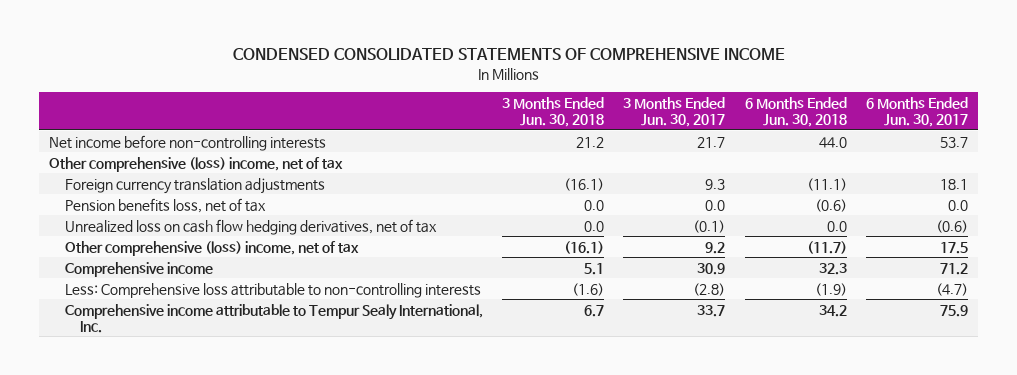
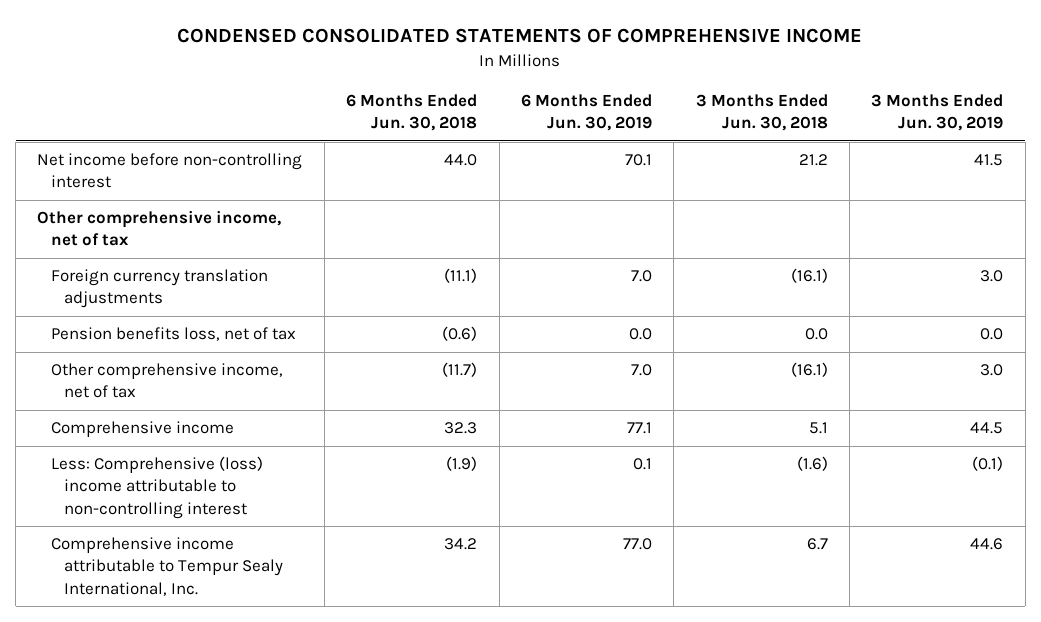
[623,96,726,127] 3 Months Ended Jun. 30, 2017 -> none
[866,96,969,127] 6 Months Ended Jun. 30, 2017 -> none
none -> [520,94,652,132] 6 Months Ended Jun. 30, 2019
none -> [871,94,1004,132] 3 Months Ended Jun. 30, 2019
[48,134,326,151] Net income before non-controlling interests -> [37,153,303,189] Net income before non-controlling interest
[48,156,343,172] Other comprehensive (loss) income, net of tax -> [37,210,282,247] Other comprehensive income, net of tax
[64,218,437,235] Unrealized loss on cash flow hedging derivatives, net of tax -> none
[64,240,359,256] Other comprehensive (loss) income, net of tax -> [50,363,283,399] Other comprehensive income, net of tax
[64,282,481,298] Less: Comprehensive loss attributable to non-controlling interests -> [50,456,263,519] Less: Comprehensive (loss) income attributable to non-controlling interest

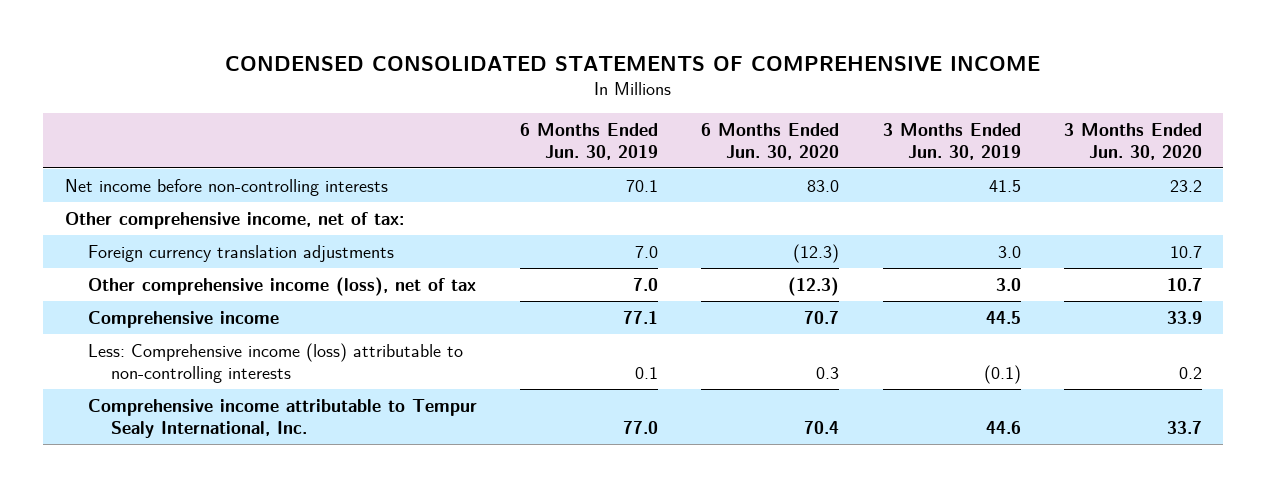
[346,94,478,132] 6 Months Ended Jun. 30, 2018 -> none
[695,94,828,132] 3 Months Ended Jun. 30, 2018 -> none
none -> [701,122,840,160] 6 Months Ended Jun. 30, 2020
none -> [1063,122,1202,160] 3 Months Ended Jun. 30, 2020
[37,153,303,189] Net income before non-controlling interest -> [64,178,388,196] Net income before non-controlling interests
[37,210,282,247] Other comprehensive income, net of tax -> [64,211,404,229] Other comprehensive income, net of tax:
[50,327,296,342] Pension benefits loss, net of tax -> none
[50,363,283,399] Other comprehensive income, net of tax -> [88,276,477,296] Other comprehensive income (loss), net of tax
[50,456,263,519] Less: Comprehensive (loss) income attributable to non-controlling interest -> [88,342,464,383] Less: Comprehensive income (loss) attributable to non-controlling interests

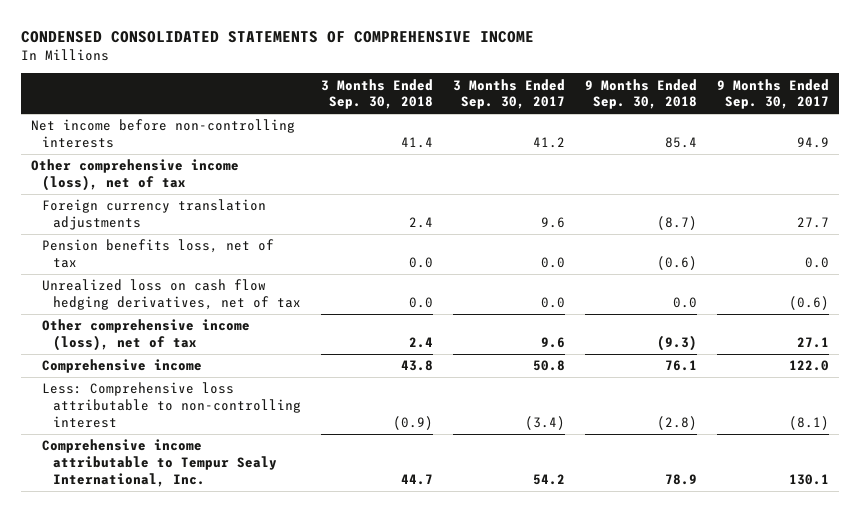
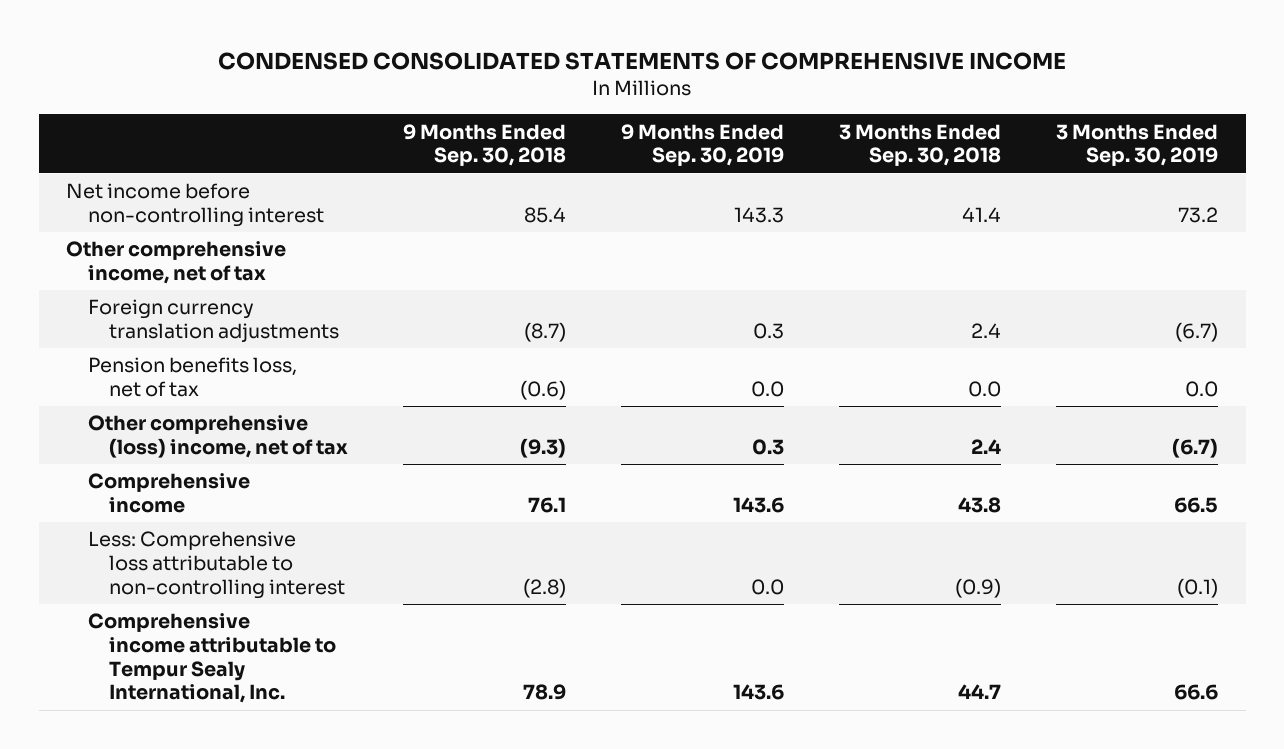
[452,78,565,110] 3 Months Ended Sep. 30, 2017 -> none
[716,78,829,110] 9 Months Ended Sep. 30, 2017 -> none
none -> [621,123,785,167] 9 Months Ended Sep. 30, 2019
none -> [1056,123,1219,167] 3 Months Ended Sep. 30, 2019
[31,119,296,149] Net income before non-controlling interests -> [66,183,324,228] Net income before non-controlling interest
[31,159,240,192] Other comprehensive income (loss), net of tax -> [66,241,287,285] Other comprehensive income, net of tax
[42,279,301,311] Unrealized loss on cash flow hedging derivatives, net of tax -> none
[42,319,251,352] Other comprehensive income (loss), net of tax -> [87,415,349,459] Other comprehensive (loss) income, net of tax

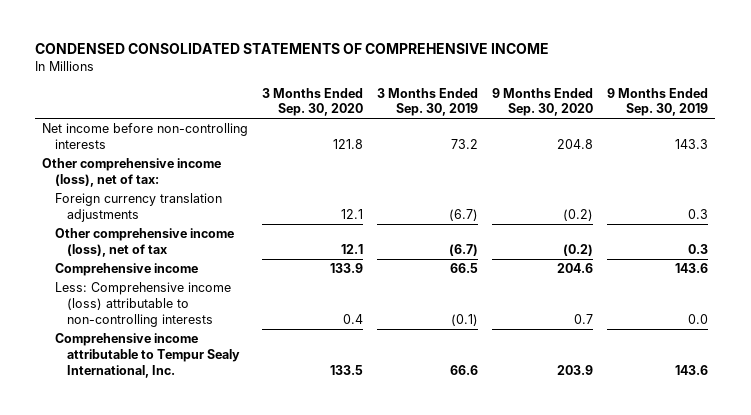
[403,123,567,167] 9 Months Ended Sep. 30, 2018 -> none
[839,123,1002,167] 3 Months Ended Sep. 30, 2018 -> none
none -> [262,87,364,117] 3 Months Ended Sep. 30, 2020
none -> [492,87,594,117] 9 Months Ended Sep. 30, 2020
[66,183,324,228] Net income before non-controlling interest -> [42,123,249,149] Net income before non-controlling interests
[66,241,287,285] Other comprehensive income, net of tax -> [42,158,222,187] Other comprehensive income (loss), net of tax:
[87,357,297,398] Pension benefits loss, net of tax -> none
[87,415,349,459] Other comprehensive (loss) income, net of tax -> [54,228,234,257] Other comprehensive income (loss), net of tax
[87,531,346,599] Less: Comprehensive loss attributable to non-controlling interest -> [54,282,231,327] Less: Comprehensive income (loss) attributable to non-controlling interests

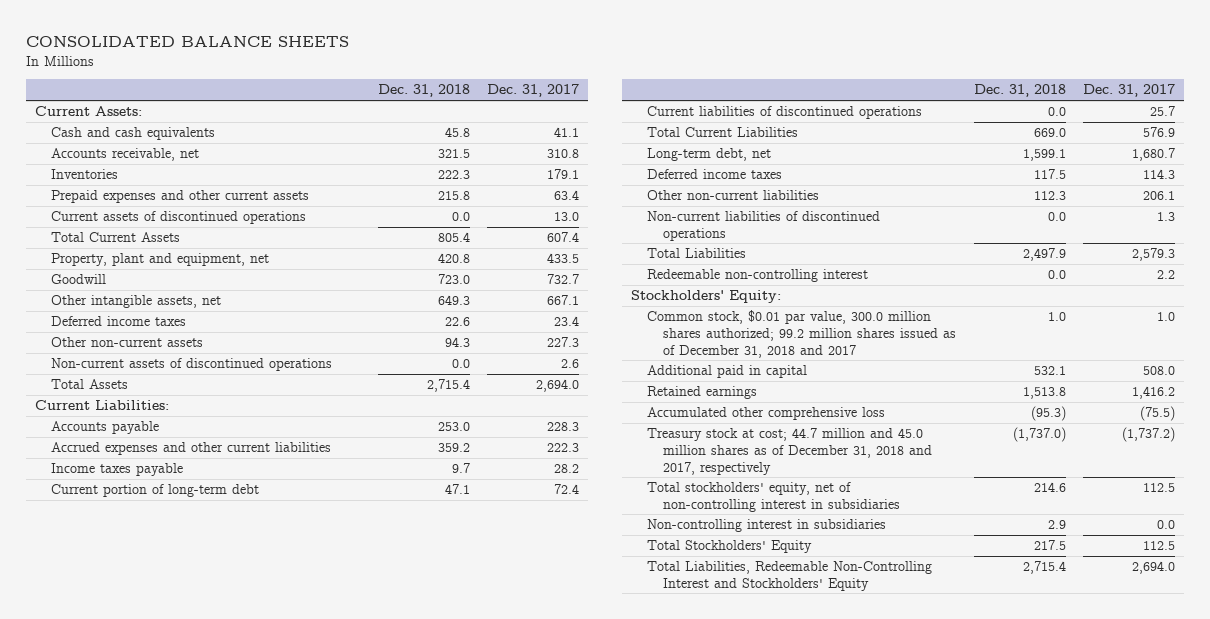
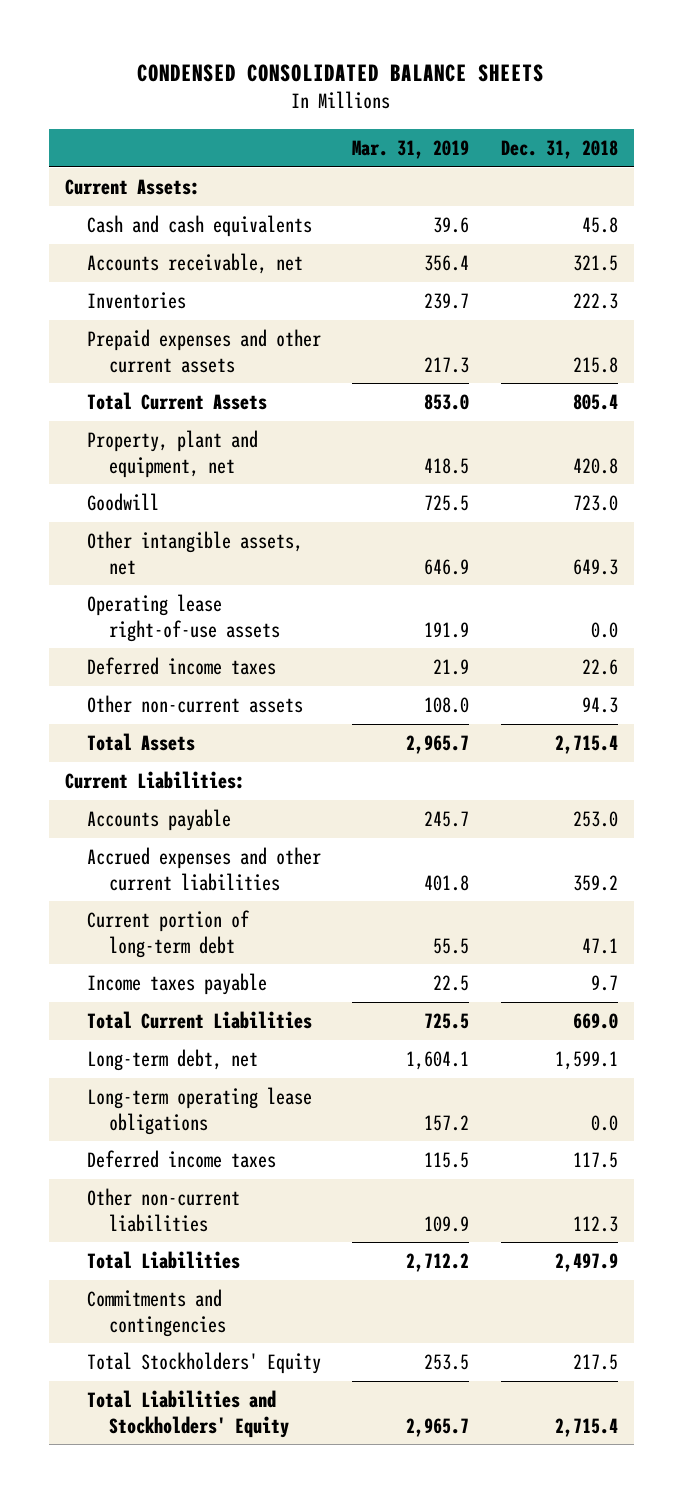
[26,36,350,48] CONSOLIDATED BALANCE SHEETS -> [137,63,545,82] CONDENSED CONSOLIDATED BALANCE SHEETS
[487,84,580,98] Dec. 31, 2017 -> none
none -> [352,139,470,159] Mar. 31, 2019
[51,210,307,224] Current assets of discontinued operations -> none
none -> [86,594,281,642] Operating lease right-of-use assets
[51,357,333,371] Non-current assets of discontinued operations -> none
[647,105,923,119] Current liabilities of discontinued operations -> none
[51,462,184,476] Income taxes payable -> [86,973,267,996] Income taxes payable
none -> [86,1087,312,1135] Long-term operating lease obligations
[647,210,881,241] Non-current liabilities of discontinued operations -> none
[647,268,869,282] Redeemable non-controlling interest -> none
[630,289,781,303] Stockholders' Equity: -> none
[647,309,957,358] Common stock, $0.01 par value, 300.0 million shares authorized; 99.2 million shares issued as of December 31, 2018 and 2017 -> none
[647,364,808,378] Additional paid in capital -> none
[647,385,758,399] Retained earnings -> none
[647,406,886,420] Accumulated other comprehensive loss -> none
[647,427,933,475] Treasury stock at cost; 44.7 million and 45.0 million shares as of December 31, 2018 and 2017, respectively -> none
[647,481,901,512] Total stockholders' equity, net of non-controlling interest in subsidiaries -> none
[647,518,887,532] Non-controlling interest in subsidiaries -> none
none -> [86,1289,227,1337] Commitments and contingencies
[647,560,933,591] Total Liabilities, Redeemable Non-Controlling Interest and Stockholders' Equity -> [86,1390,290,1438] Total Liabilities and Stockholders' Equity

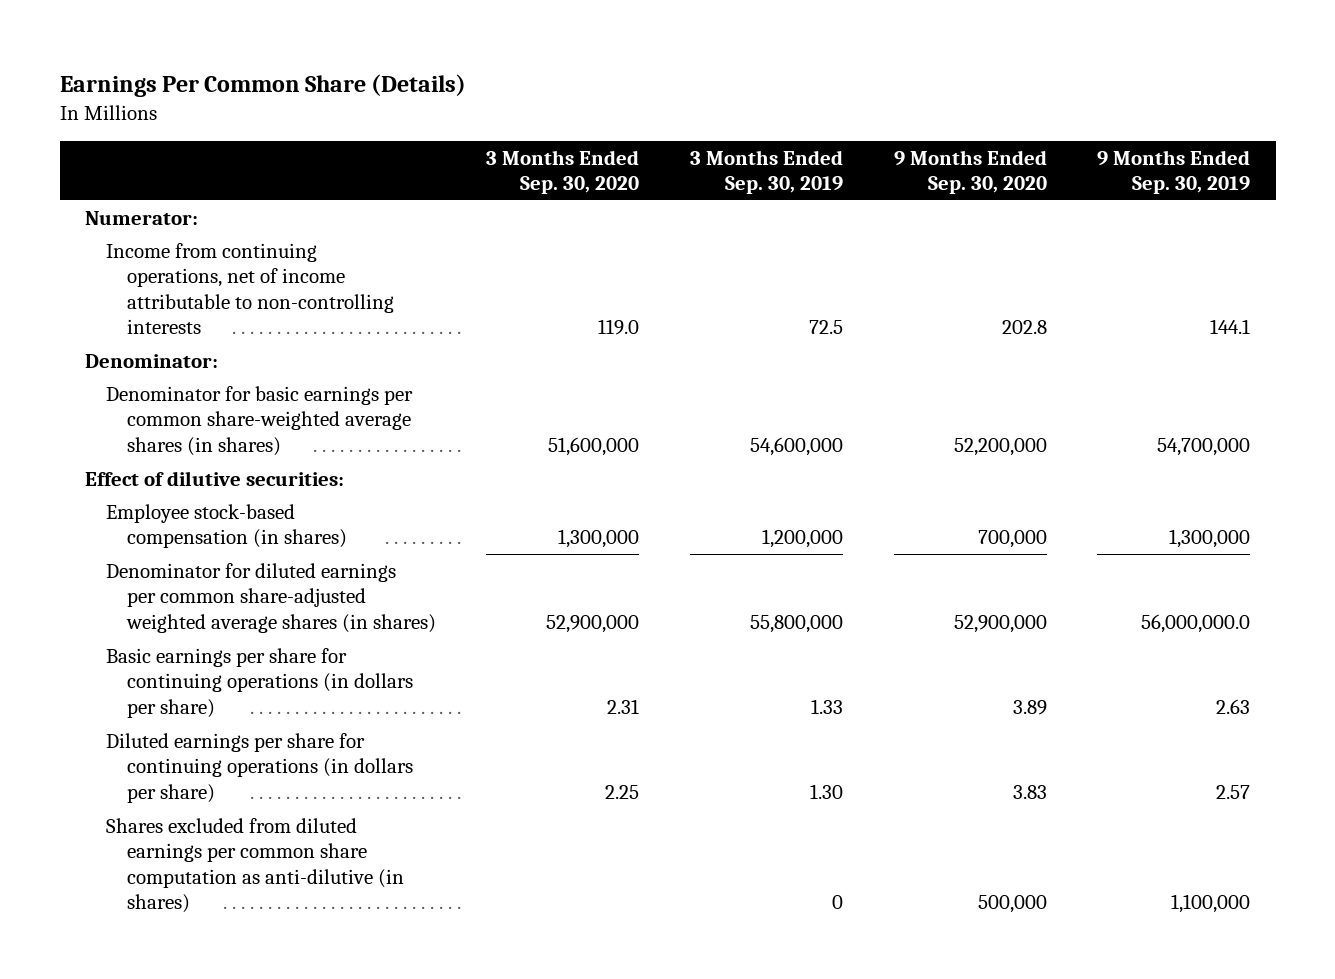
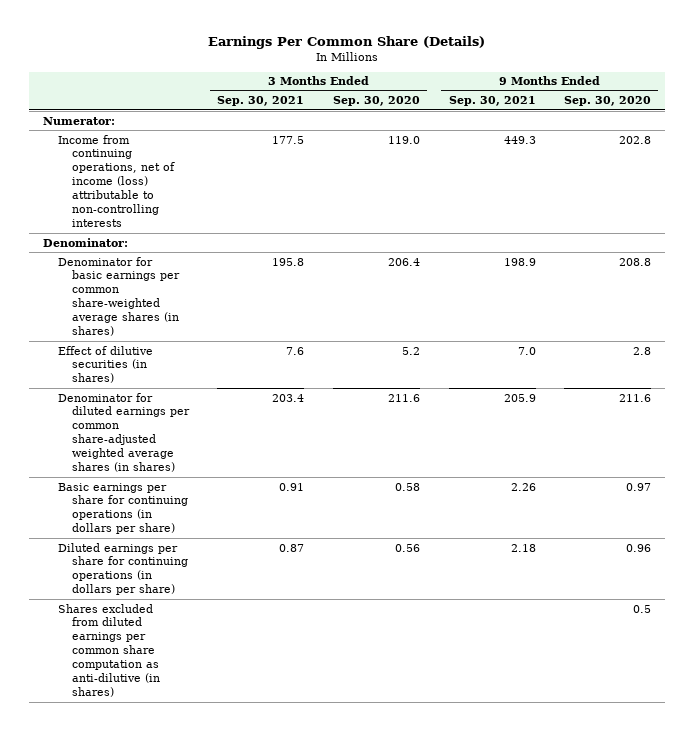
[689,149,843,195] 3 Months Ended Sep. 30, 2019 -> none
[1097,149,1251,195] 9 Months Ended Sep. 30, 2019 -> none
none -> [217,96,305,107] Sep. 30, 2021
none -> [448,96,536,107] Sep. 30, 2021
[105,242,394,335] Income from continuing operations, net of income attributable to non-controlling interests -> [57,134,175,228] Income from continuing operations, net of income (loss) attributable to non-controlling interests
[84,470,344,486] Effect of dilutive securities: -> none
[548,436,640,456] 51,600,000 -> [388,257,421,266] 206.4
[953,437,1047,456] 52,200,000 -> [619,257,652,266] 208.8
[105,503,347,549] Employee stock-based compensation (in shares) -> [57,345,153,384] Effect of dilutive securities (in shares)
[558,529,640,549] 1,300,000 -> [402,346,421,355] 5.2
[977,530,1047,549] 700,000 -> [633,346,652,355] 2.8
[546,614,640,633] 52,900,000 -> [388,393,421,402] 211.6
[953,614,1047,633] 52,900,000 -> [619,393,652,402] 211.6
[607,698,640,714] 2.31 -> [395,482,421,491] 0.58
[1012,699,1047,715] 3.89 -> [626,482,652,491] 0.97
[605,784,640,799] 2.25 -> [395,543,421,552] 0.56
[1012,784,1047,799] 3.83 -> [626,543,652,552] 0.96
[977,895,1047,914] 500,000 -> [633,604,652,613] 0.5

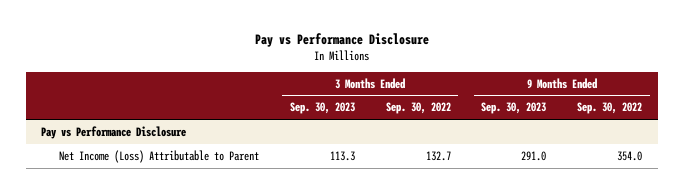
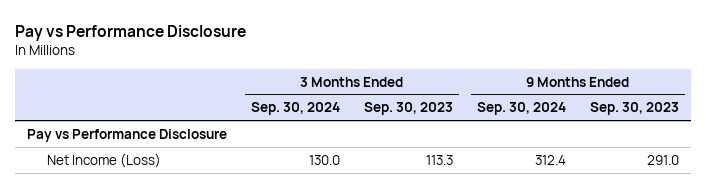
[385,102,451,115] Sep. 30, 2022 -> none
[577,102,643,115] Sep. 30, 2022 -> none
none -> [251,102,341,116] Sep. 30, 2024
none -> [476,102,566,116] Sep. 30, 2024
[59,149,260,163] Net Income (Loss) Attributable to Parent -> [46,152,161,168] Net Income (Loss)

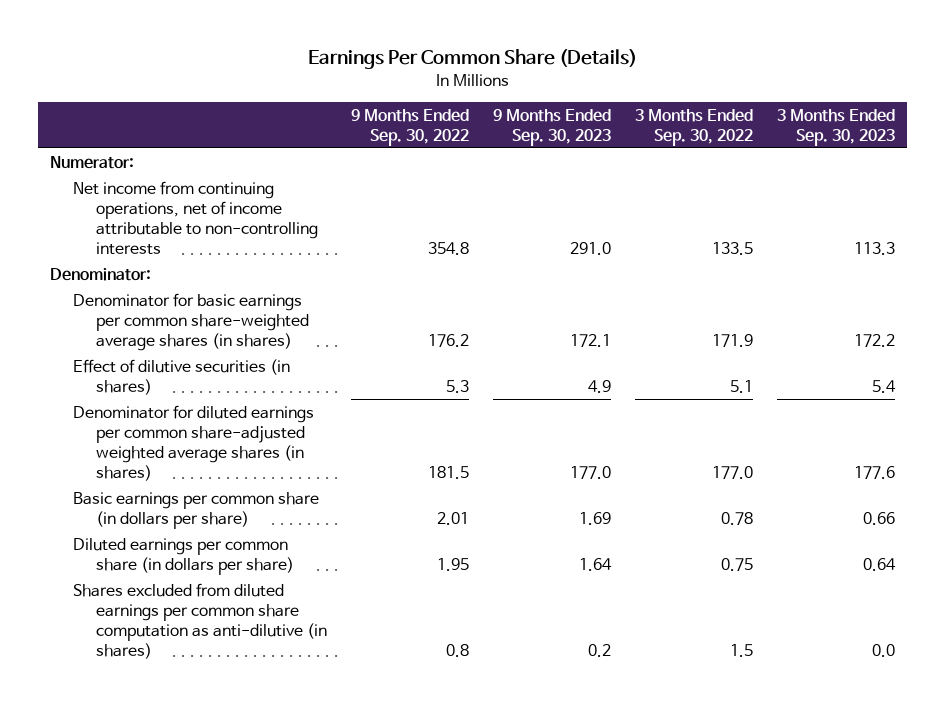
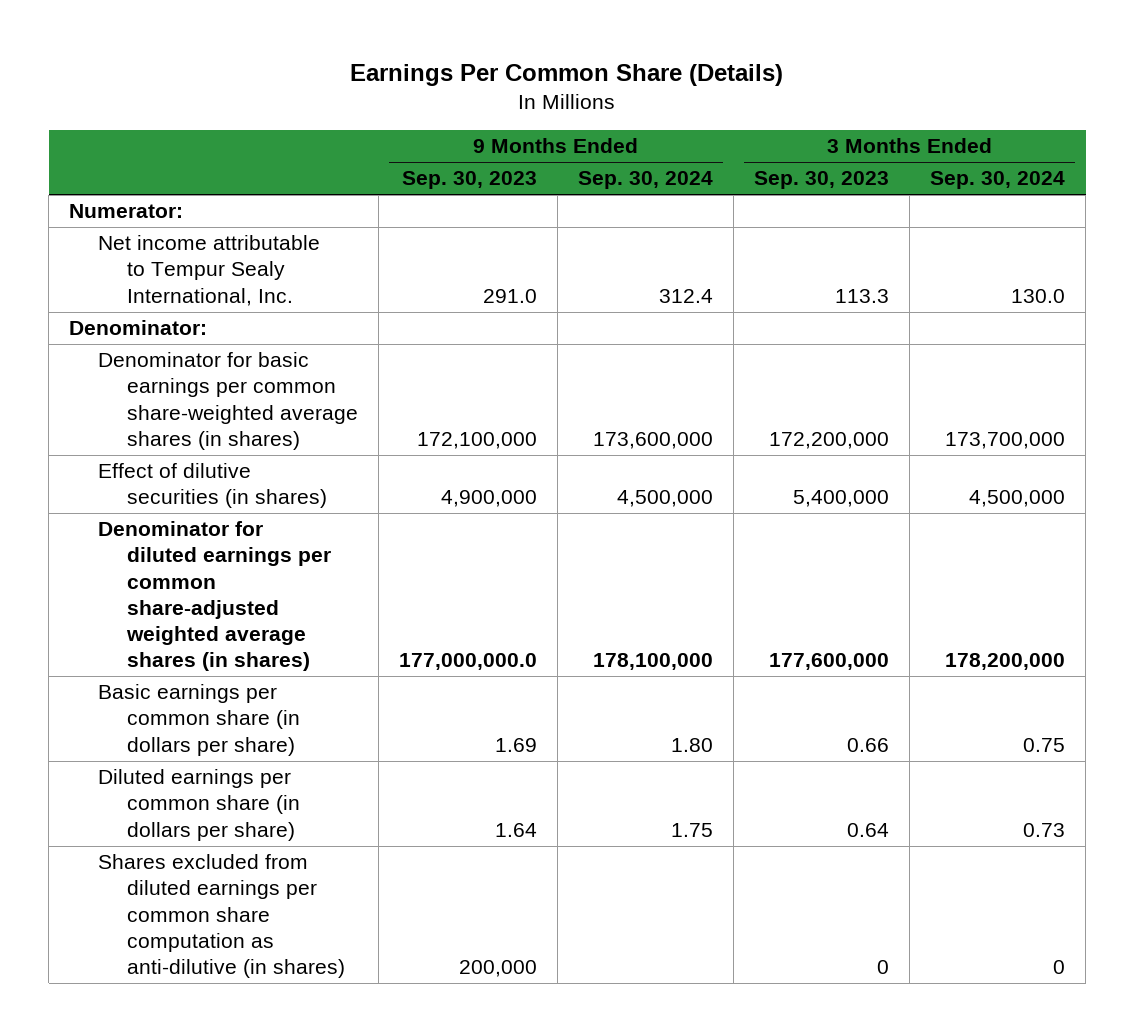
[351,108,470,146] 9 Months Ended Sep. 30, 2022 -> none
[634,108,753,146] 3 Months Ended Sep. 30, 2022 -> none
none -> [578,171,714,190] Sep. 30, 2024
none -> [930,171,1066,190] Sep. 30, 2024
[73,180,319,255] Net income from continuing operations, net of income attributable to non-controlling interests -> [98,235,321,306] Net income attributable to Tempur Sealy International, Inc.
[570,333,612,347] 172.1 -> [417,431,538,449] 172,100,000
[853,333,895,347] 172.2 -> [769,431,890,449] 172,200,000
[588,379,612,393] 4.9 -> [441,490,538,508] 4,900,000
[871,379,896,393] 5.4 -> [793,490,890,508] 5,400,000
[570,465,612,479] 177.0 -> [399,653,538,671] 177,000,000.0
[853,465,895,479] 177.6 -> [769,653,890,671] 177,600,000
[588,643,612,657] 0.2 -> [459,960,538,978] 200,000
[871,643,895,657] 0.0 -> [877,960,890,975] 0

